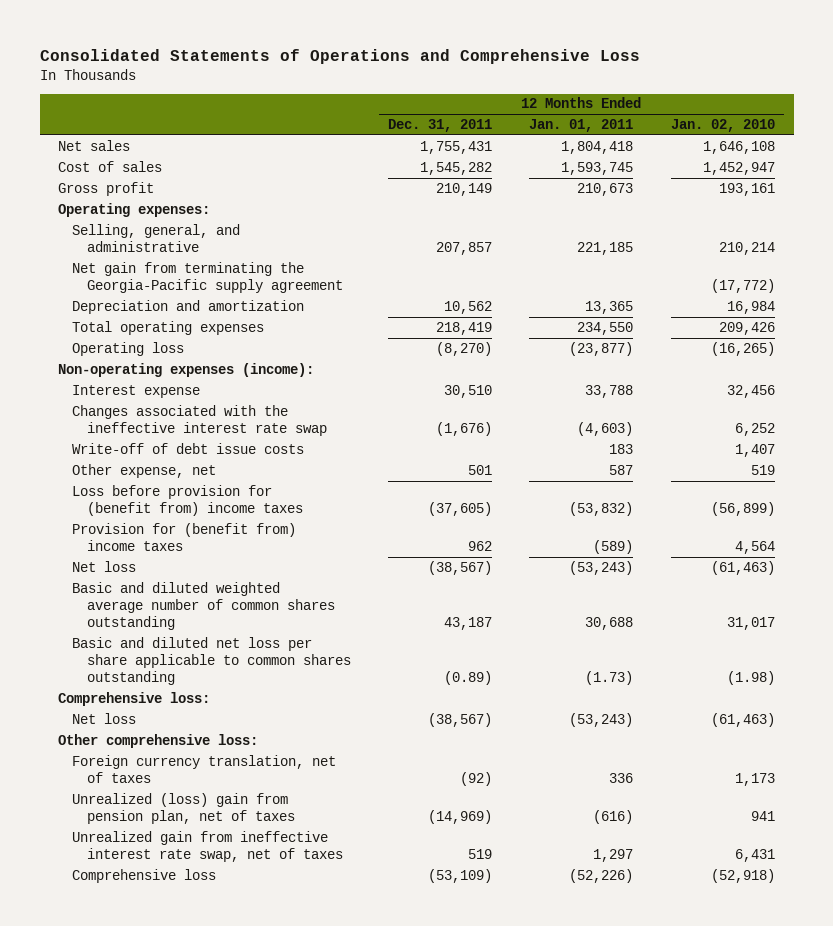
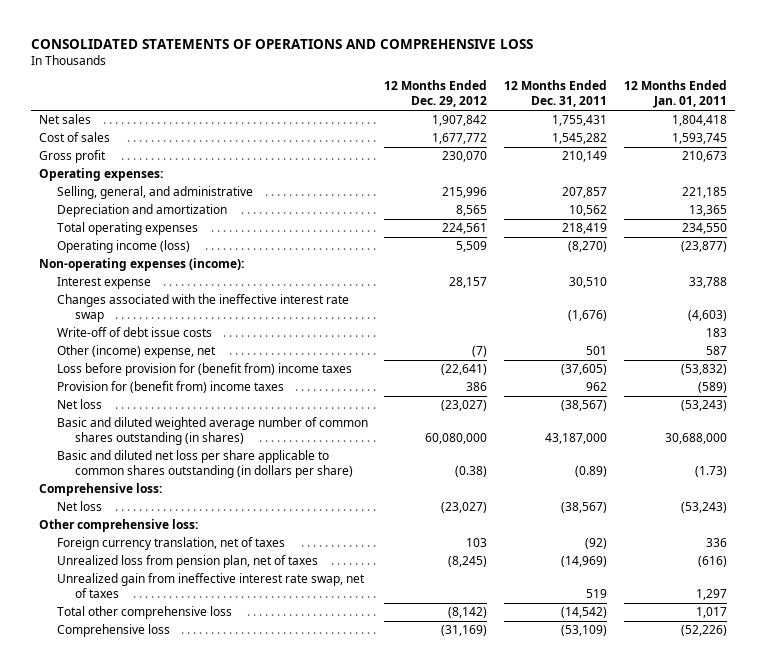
[39,49,640,65] Consolidated Statements of Operations and Comprehensive Loss -> [30,39,533,50] CONSOLIDATED STATEMENTS OF OPERATIONS AND COMPREHENSIVE LOSS
[670,119,775,133] Jan. 02, 2010 -> none
none -> [384,80,488,108] 12 Months Ended Dec. 29, 2012
[72,261,343,294] Net gain from terminating the Georgia-Pacific supply agreement -> none
[72,341,185,356] Operating loss -> [56,240,190,254] Operating income (loss)
[72,463,217,478] Other expense, net -> [56,345,216,359] Other (income) expense, net
[72,581,335,631] Basic and diluted weighted average number of common shares outstanding -> [56,417,368,446] Basic and diluted weighted average number of common shares outstanding (in shares)
[444,617,493,631] 43,187 -> [545,433,608,445] 43,187,000
[585,617,634,631] 30,688 -> [664,433,727,445] 30,688,000
[72,636,351,686] Basic and diluted net loss per share applicable to common shares outstanding -> [56,450,353,479] Basic and diluted net loss per share applicable to common shares outstanding (in dollars per share)
[72,792,295,825] Unrealized (loss) gain from pension plan, net of taxes -> [56,555,318,569] Unrealized loss from pension plan, net of taxes
none -> [56,606,232,620] Total other comprehensive loss

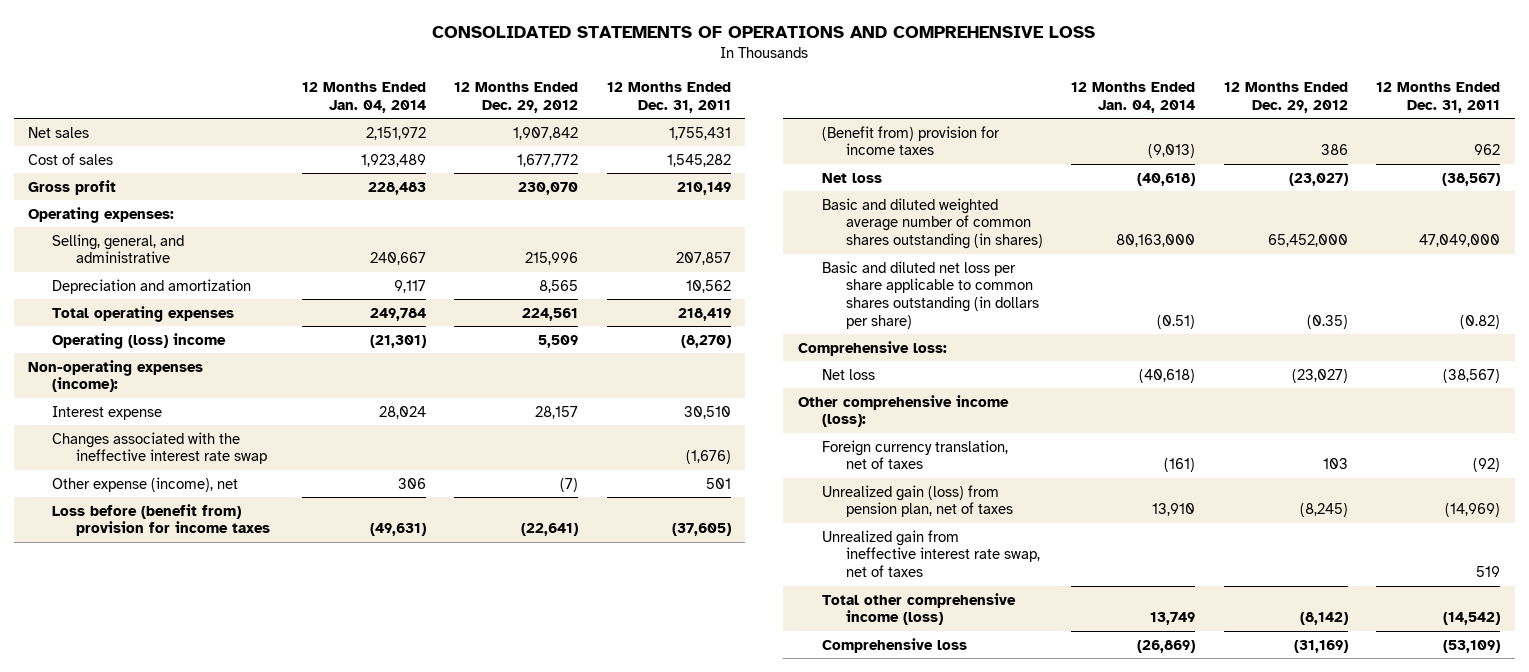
[623,80,727,109] 12 Months Ended Jan. 01, 2011 -> none
none -> [301,82,426,114] 12 Months Ended Jan. 04, 2014
[56,240,190,254] Operating income (loss) -> [52,332,227,349] Operating (loss) income
[56,327,212,338] Write-off of debt issue costs -> none
[56,345,216,359] Other (income) expense, net -> [52,476,239,492] Other expense (income), net
[56,363,352,377] Loss before provision for (benefit from) income taxes -> [52,503,271,537] Loss before (benefit from) provision for income taxes
[56,381,284,394] Provision for (benefit from) income taxes -> [821,125,1000,156] (Benefit from) provision for income taxes
[425,433,488,445] 60,080,000 -> [1267,234,1348,248] 65,452,000
[545,433,608,445] 43,187,000 -> [1419,234,1501,248] 47,049,000
[455,466,488,478] (0.38) -> [1306,315,1348,330] (0.35)
[575,466,608,478] (0.89) -> [1460,315,1501,330] (0.82)
[38,519,198,533] Other comprehensive loss: -> [797,394,1009,428] Other comprehensive income (loss):
[56,555,318,569] Unrealized loss from pension plan, net of taxes -> [821,484,1013,518] Unrealized gain (loss) from pension plan, net of taxes
[56,606,232,620] Total other comprehensive loss -> [821,592,1016,626] Total other comprehensive income (loss)

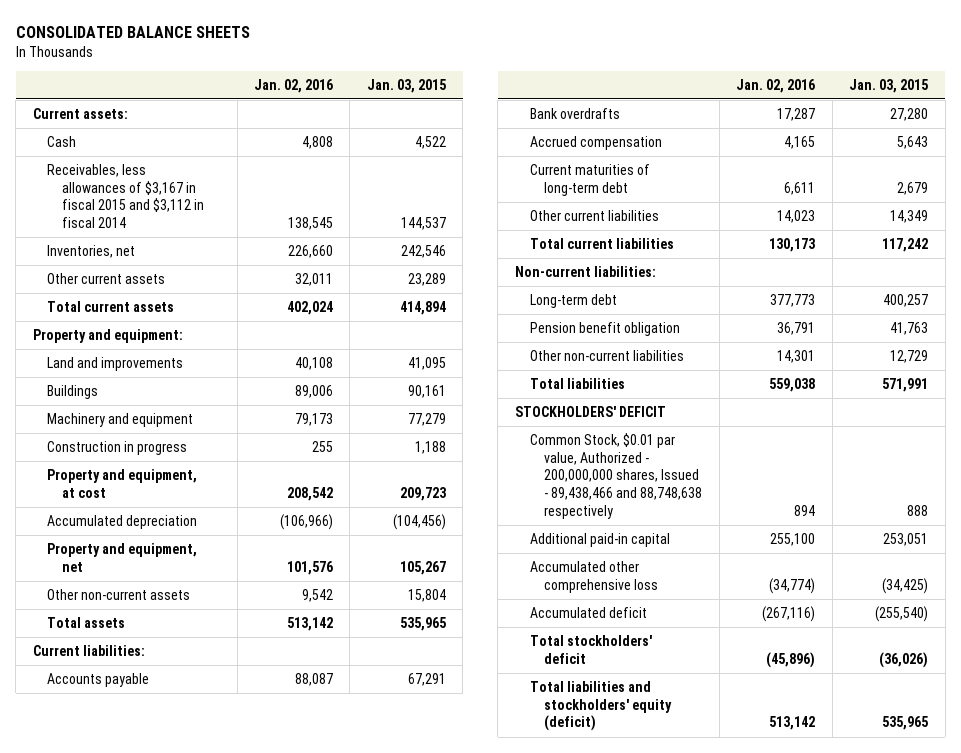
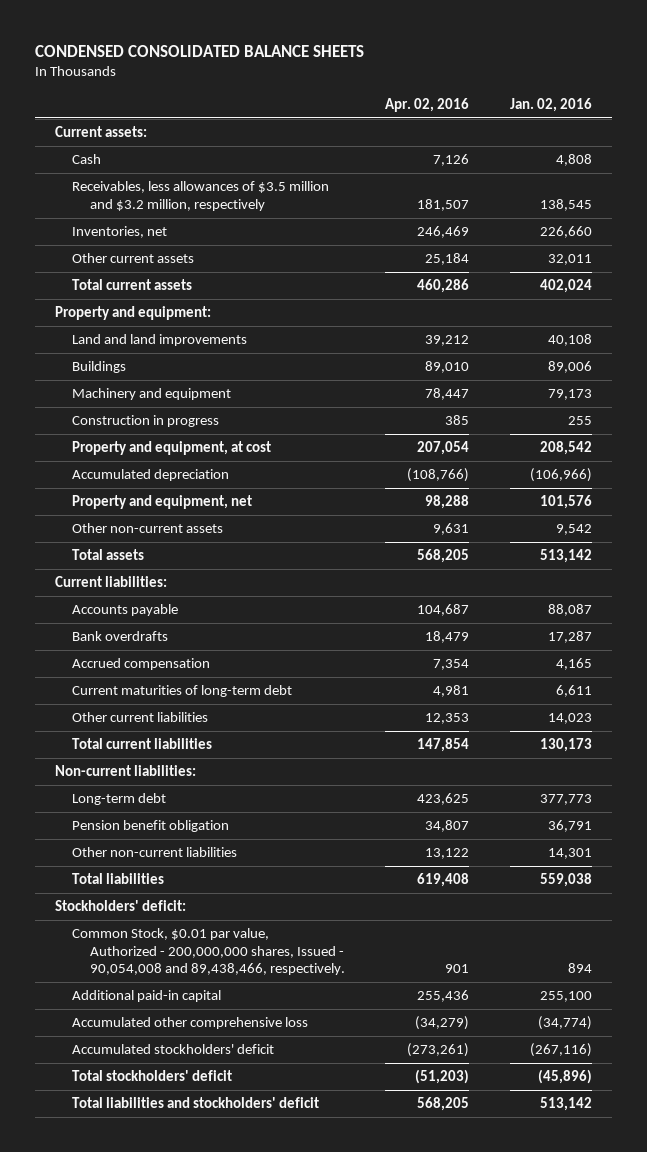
[15,25,250,38] CONSOLIDATED BALANCE SHEETS -> [34,44,364,57] CONDENSED CONSOLIDATED BALANCE SHEETS
[366,78,446,93] Jan. 03, 2015 -> none
none -> [385,97,470,112] Apr. 02, 2016
[47,164,205,229] Receivables, less allowances of $3,167 in fiscal 2015 and $3,112 in fiscal 2014 -> [72,181,330,211] Receivables, less allowances of $3.5 million and $3.2 million, respectively
[47,357,184,372] Land and improvements -> [72,334,248,347] Land and land improvements
[514,406,666,418] STOCKHOLDERS' DEFICIT -> [54,900,186,912] Stockholders' deficit:
[529,433,703,519] Common Stock, $0.01 par value, Authorized - 200,000,000 shares, Issued - 89,438,466 and 88,748,638 respectively -> [72,928,345,975] Common Stock, $0.01 par value, Authorized - 200,000,000 shares, Issued - 90,054,008 and 89,438,466, respectively.
[529,607,647,619] Accumulated deficit -> [72,1044,275,1055] Accumulated stockholders' deficit
[529,681,673,732] Total liabilities and stockholders' equity (deficit) -> [72,1097,320,1109] Total liabilities and stockholders' deficit

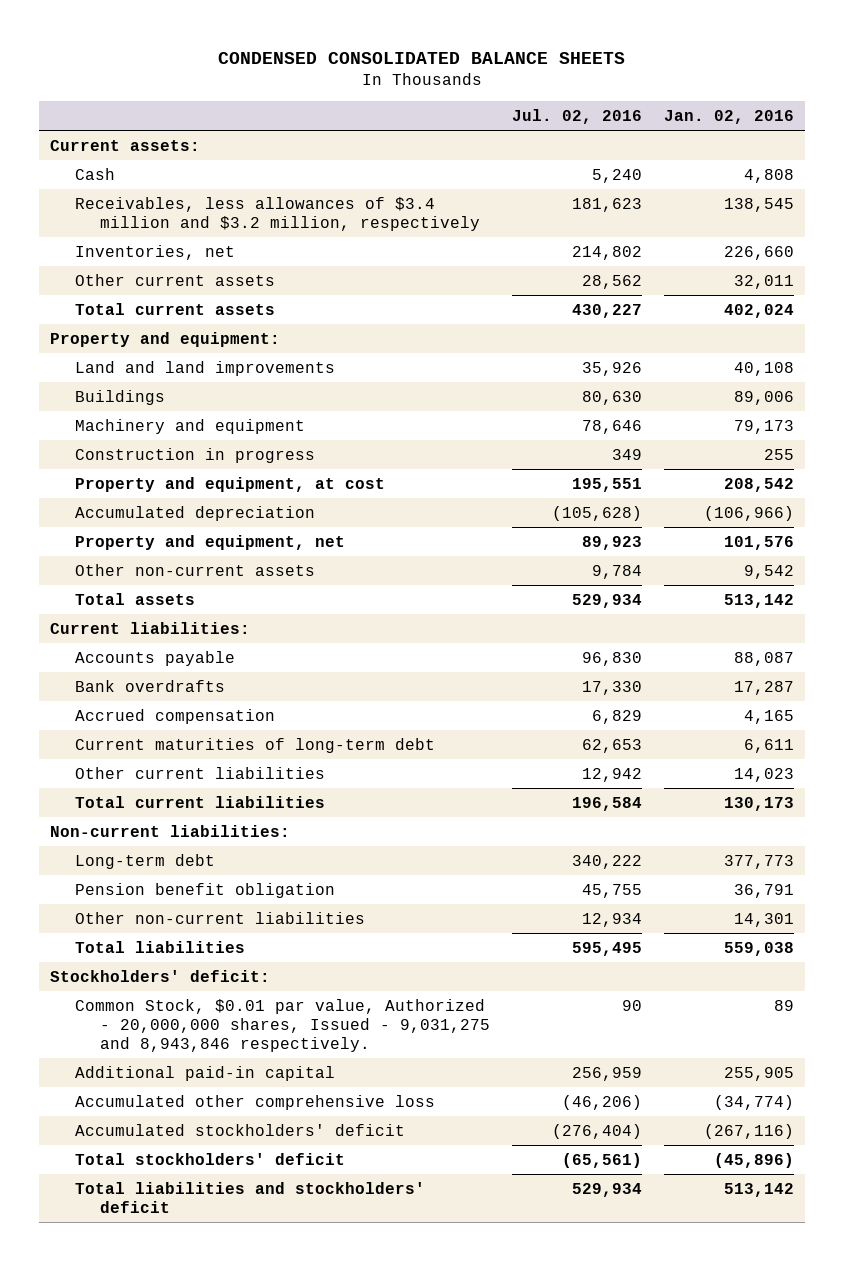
[385,97,470,112] Apr. 02, 2016 -> none
none -> [511,108,642,124] Jul. 02, 2016
[72,181,330,211] Receivables, less allowances of $3.5 million and $3.2 million, respectively -> [75,196,481,231] Receivables, less allowances of $3.4 million and $3.2 million, respectively
[72,928,345,975] Common Stock, $0.01 par value, Authorized - 200,000,000 shares, Issued - 90,054,008 and 89,438,466, respectively. -> [75,998,491,1052] Common Stock, $0.01 par value, Authorized - 20,000,000 shares, Issued - 9,031,275 and 8,943,846 respectively.
[567,962,592,973] 894 -> [773,999,794,1011] 89
[539,991,592,1003] 255,100 -> [723,1066,794,1081] 255,905

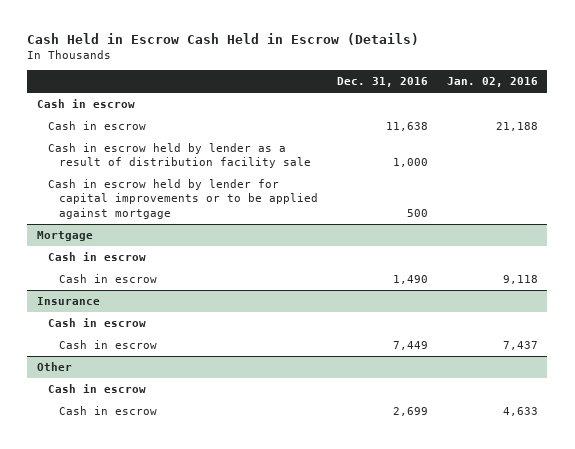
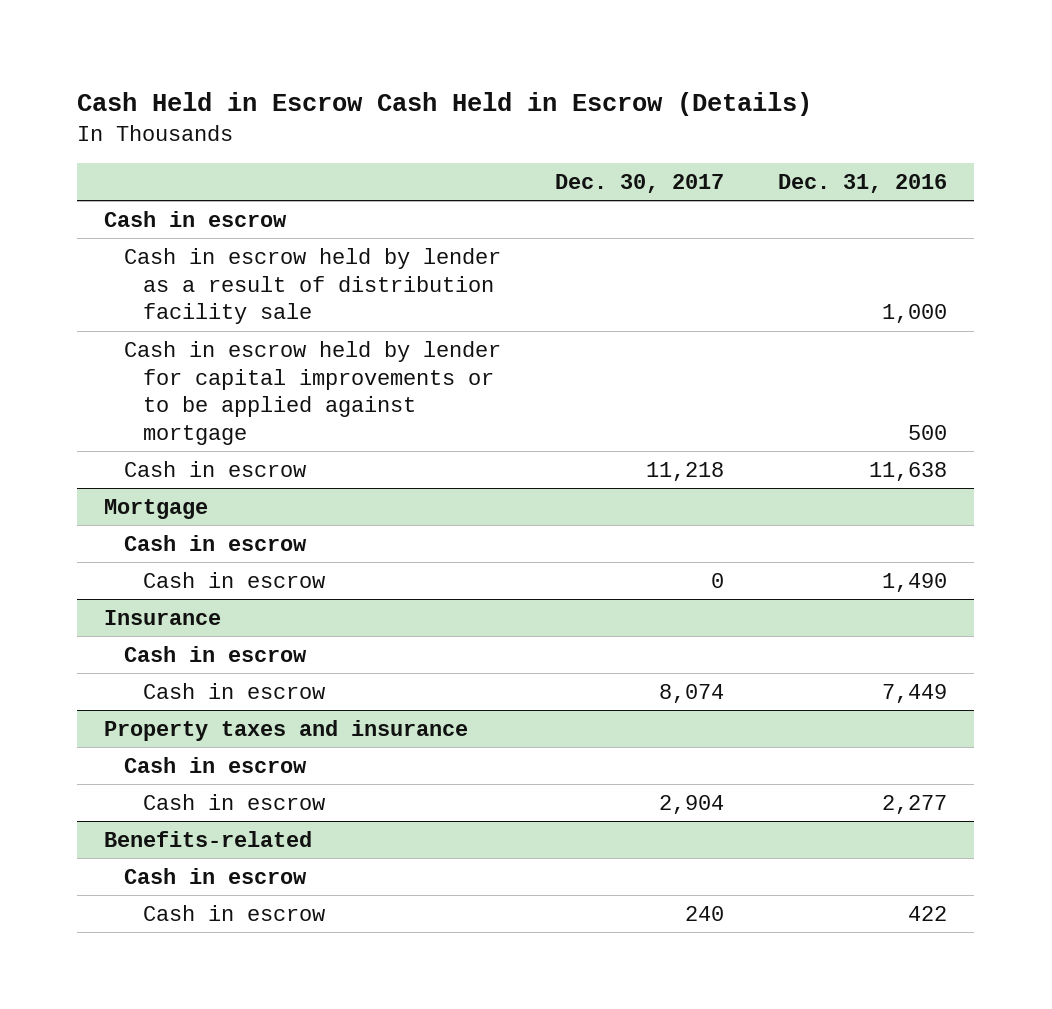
[446,77,538,88] Jan. 02, 2016 -> none
none -> [554,173,724,193] Dec. 30, 2017
[47,120,146,130] Cash in escrow -> [123,460,306,477] Cash in escrow
[36,361,72,371] Other -> none
none -> [104,719,469,741] Property taxes and insurance
[393,406,429,416] 2,699 -> [882,794,948,814] 2,277
none -> [104,830,313,847] Benefits-related
none -> [123,867,307,884] Cash in escrow
none -> [142,904,325,921] Cash in escrow

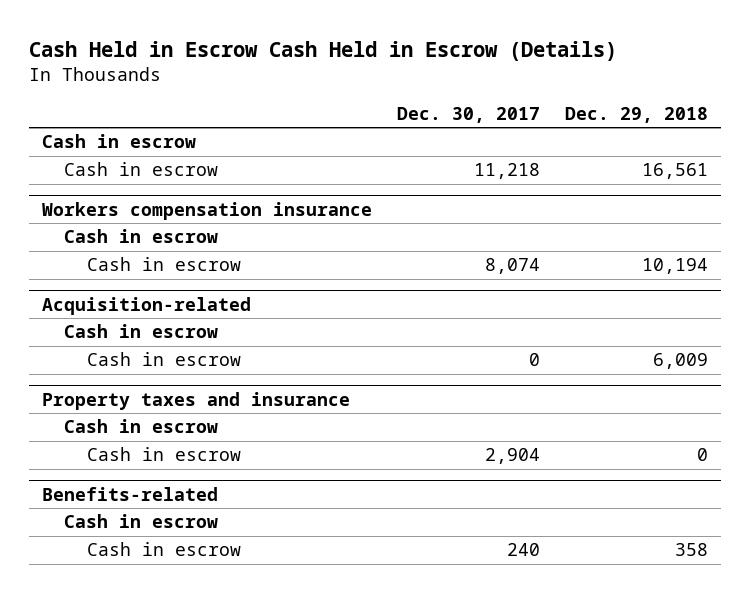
[778,173,948,193] Dec. 31, 2016 -> none
none -> [565,106,709,123] Dec. 29, 2018
[123,247,501,325] Cash in escrow held by lender as a result of distribution facility sale -> none
[123,340,501,446] Cash in escrow held by lender for capital improvements or to be applied against mortgage -> none
[104,498,209,519] Mortgage -> none
[123,534,307,551] Cash in escrow -> none
[142,571,325,588] Cash in escrow -> none
[104,609,222,625] Insurance -> [41,201,372,220] Workers compensation insurance
none -> [41,296,251,315] Acquisition-related
none -> [64,324,219,339] Cash in escrow
none -> [86,352,241,367] Cash in escrow

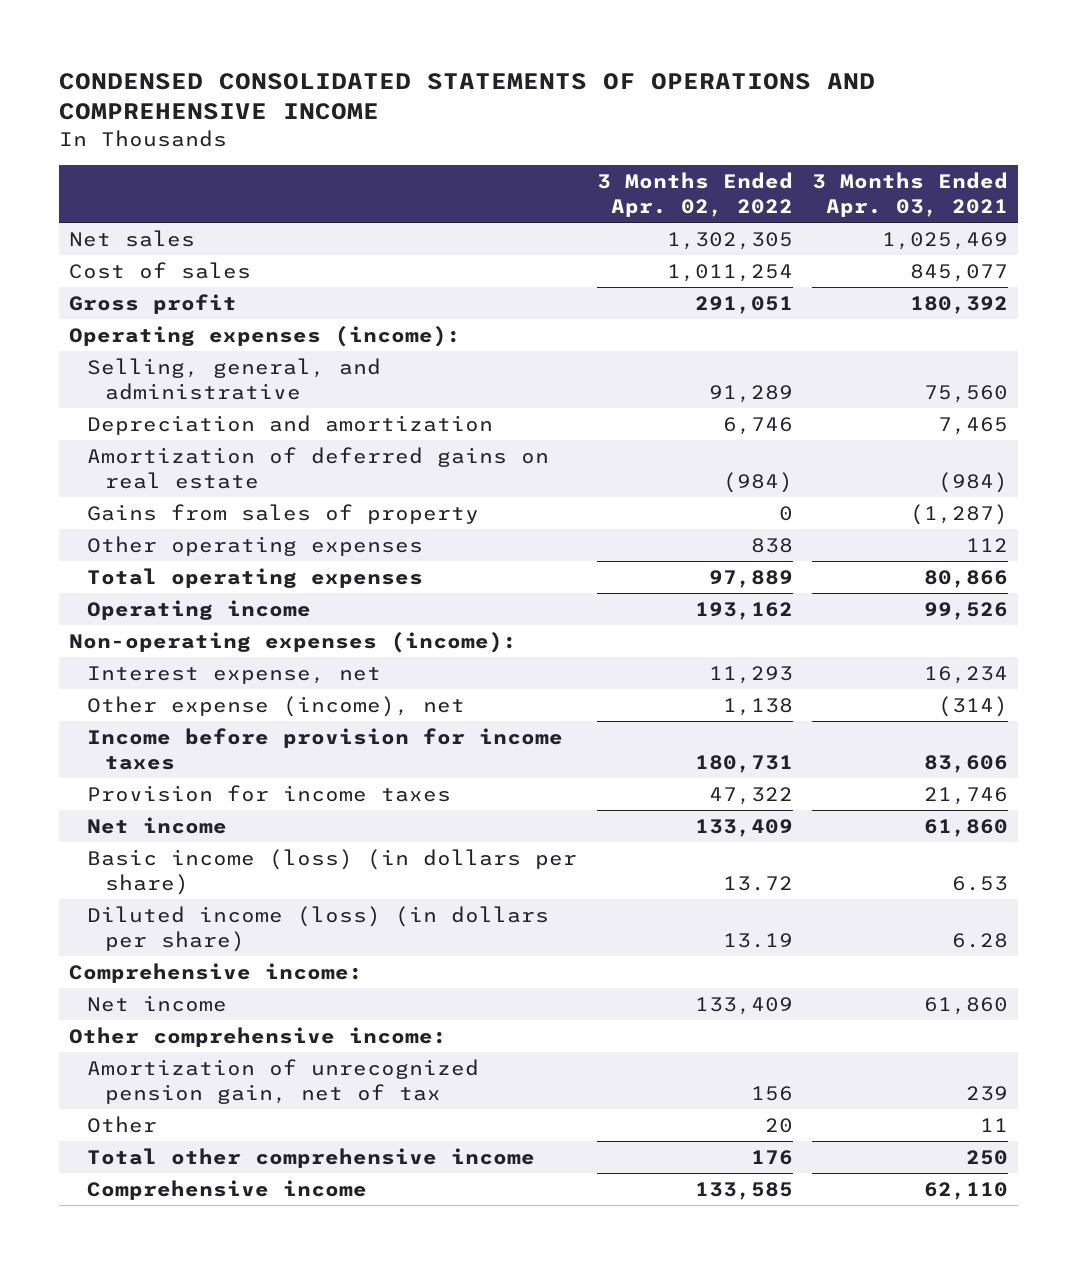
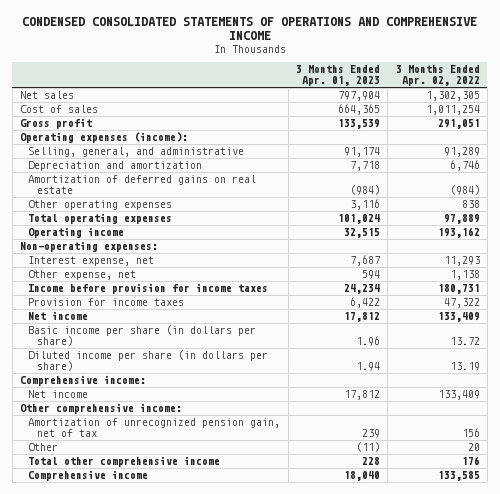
[812,172,1009,218] 3 Months Ended Apr. 03, 2021 -> none
none -> [295,65,380,87] 3 Months Ended Apr. 01, 2023
[86,503,479,524] Gains from sales of property -> none
[68,631,517,653] Non-operating expenses (income): -> [19,241,158,253] Non-operating expenses:
[86,695,465,717] Other expense (income), net -> [28,270,137,281] Other expense, net
[86,848,577,895] Basic income (loss) (in dollars per share) -> [28,325,257,347] Basic income per share (in dollars per share)
[86,905,549,952] Diluted income (loss) (in dollars per share) -> [28,350,269,372] Diluted income per share (in dollars per share)

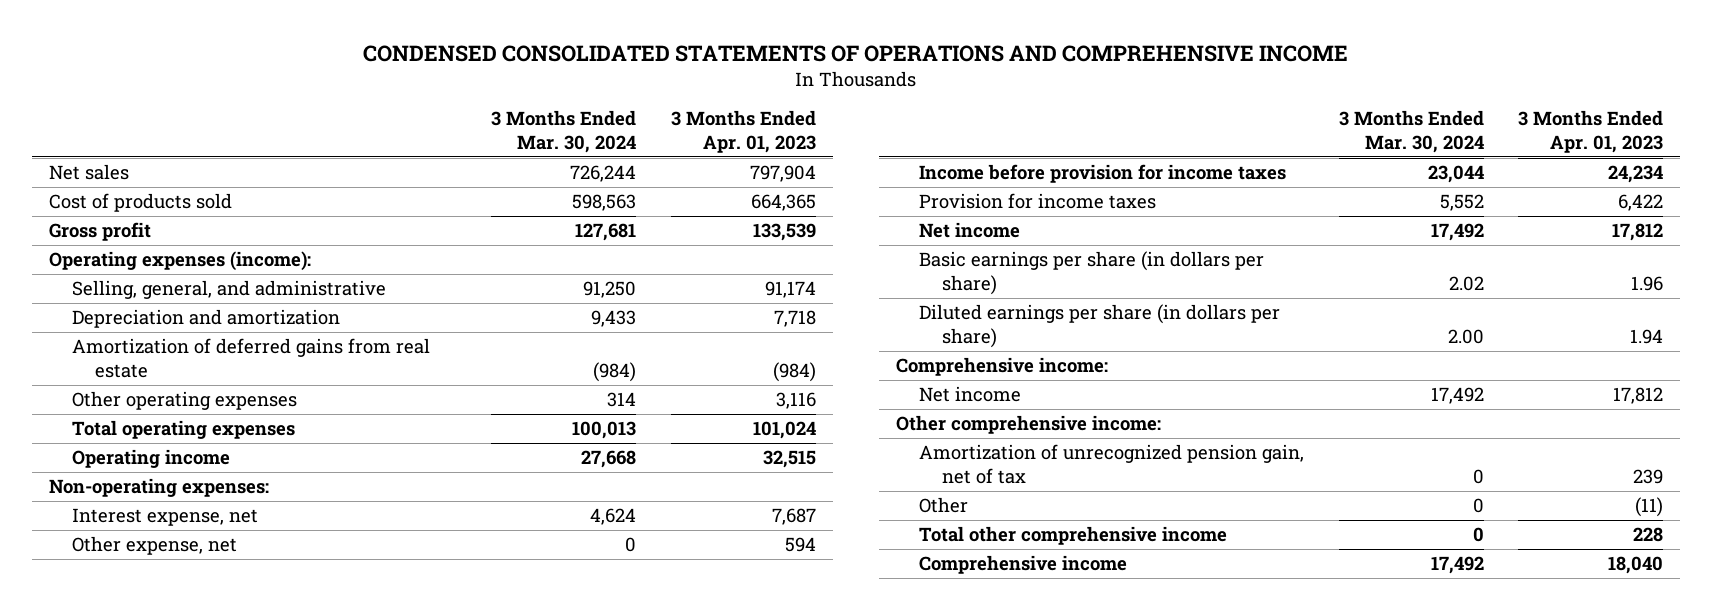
[395,65,480,87] 3 Months Ended Apr. 02, 2022 -> none
none -> [491,110,637,153] 3 Months Ended Mar. 30, 2024
[19,105,98,114] Cost of sales -> [49,193,233,213] Cost of products sold
[28,175,257,195] Amortization of deferred gains on real estate -> [71,338,430,378] Amortization of deferred gains from real estate
[28,325,257,347] Basic income per share (in dollars per share) -> [919,251,1265,295] Basic earnings per share (in dollars per share)
[28,350,269,372] Diluted income per share (in dollars per share) -> [919,304,1281,348] Diluted earnings per share (in dollars per share)

